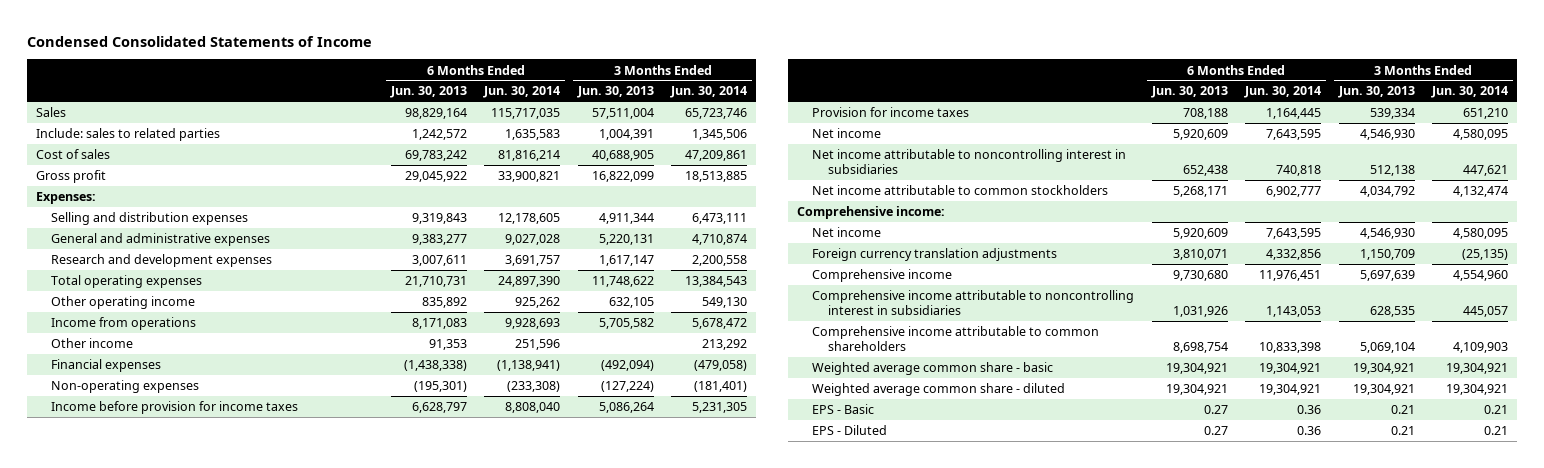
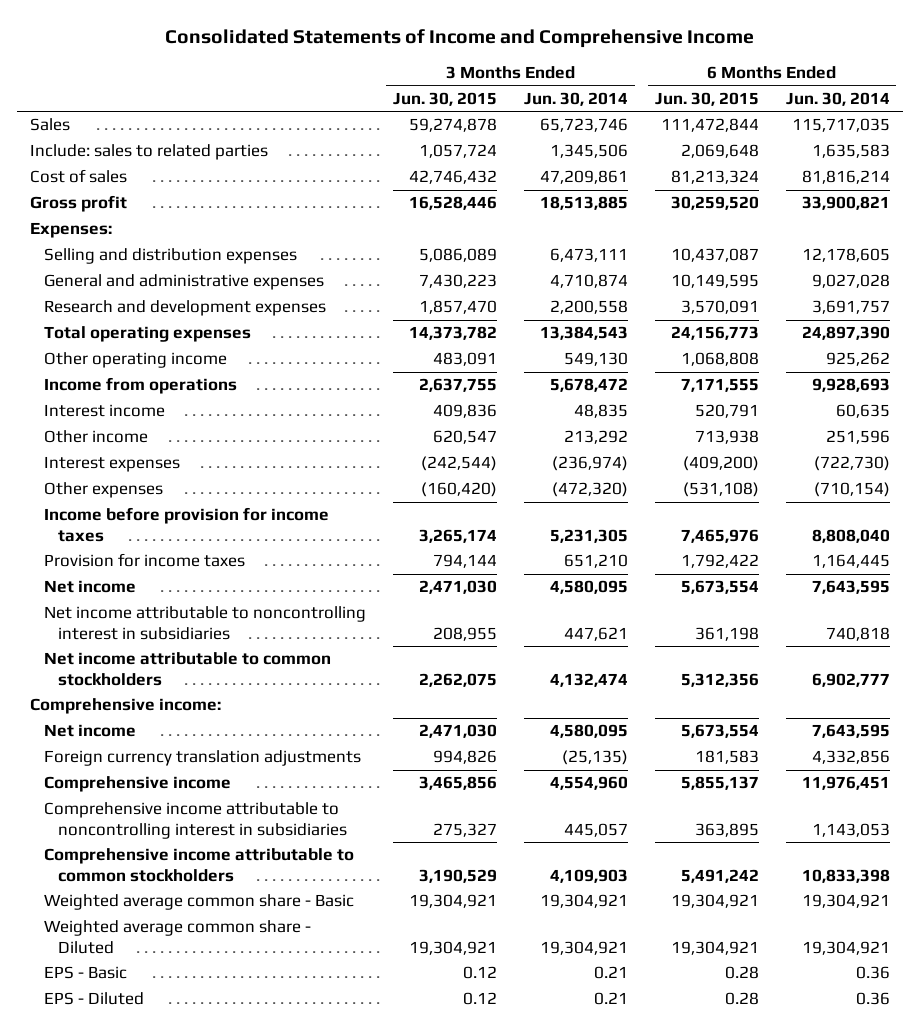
[27,35,373,47] Condensed Consolidated Statements of Income -> [164,28,754,48] Consolidated Statements of Income and Comprehensive Income
[389,86,467,99] Jun. 30, 2013 -> none
[576,86,654,99] Jun. 30, 2013 -> none
none -> [393,91,498,106] Jun. 30, 2015
none -> [654,91,759,106] Jun. 30, 2015
none -> [44,404,166,418] Interest income
[51,359,162,373] Financial expenses -> [44,456,181,473] Interest expenses
[497,360,561,372] (1,138,941) -> [813,456,890,472] (722,730)
[694,360,748,372] (479,058) -> [551,456,628,472] (236,974)
[51,380,200,394] Non-operating expenses -> [44,482,164,499] Other expenses
[507,381,561,393] (233,308) -> [813,482,890,498] (710,154)
[694,381,748,393] (181,401) -> [551,482,628,498] (472,320)
[812,326,1100,352] Comprehensive income attributable to common shareholders -> [44,848,355,882] Comprehensive income attributable to common stockholders
[812,362,1054,376] Weighted average common share - basic -> [44,894,355,911] Weighted average common share - Basic
[812,383,1066,397] Weighted average common share - diluted -> [44,920,312,954] Weighted average common share - Diluted

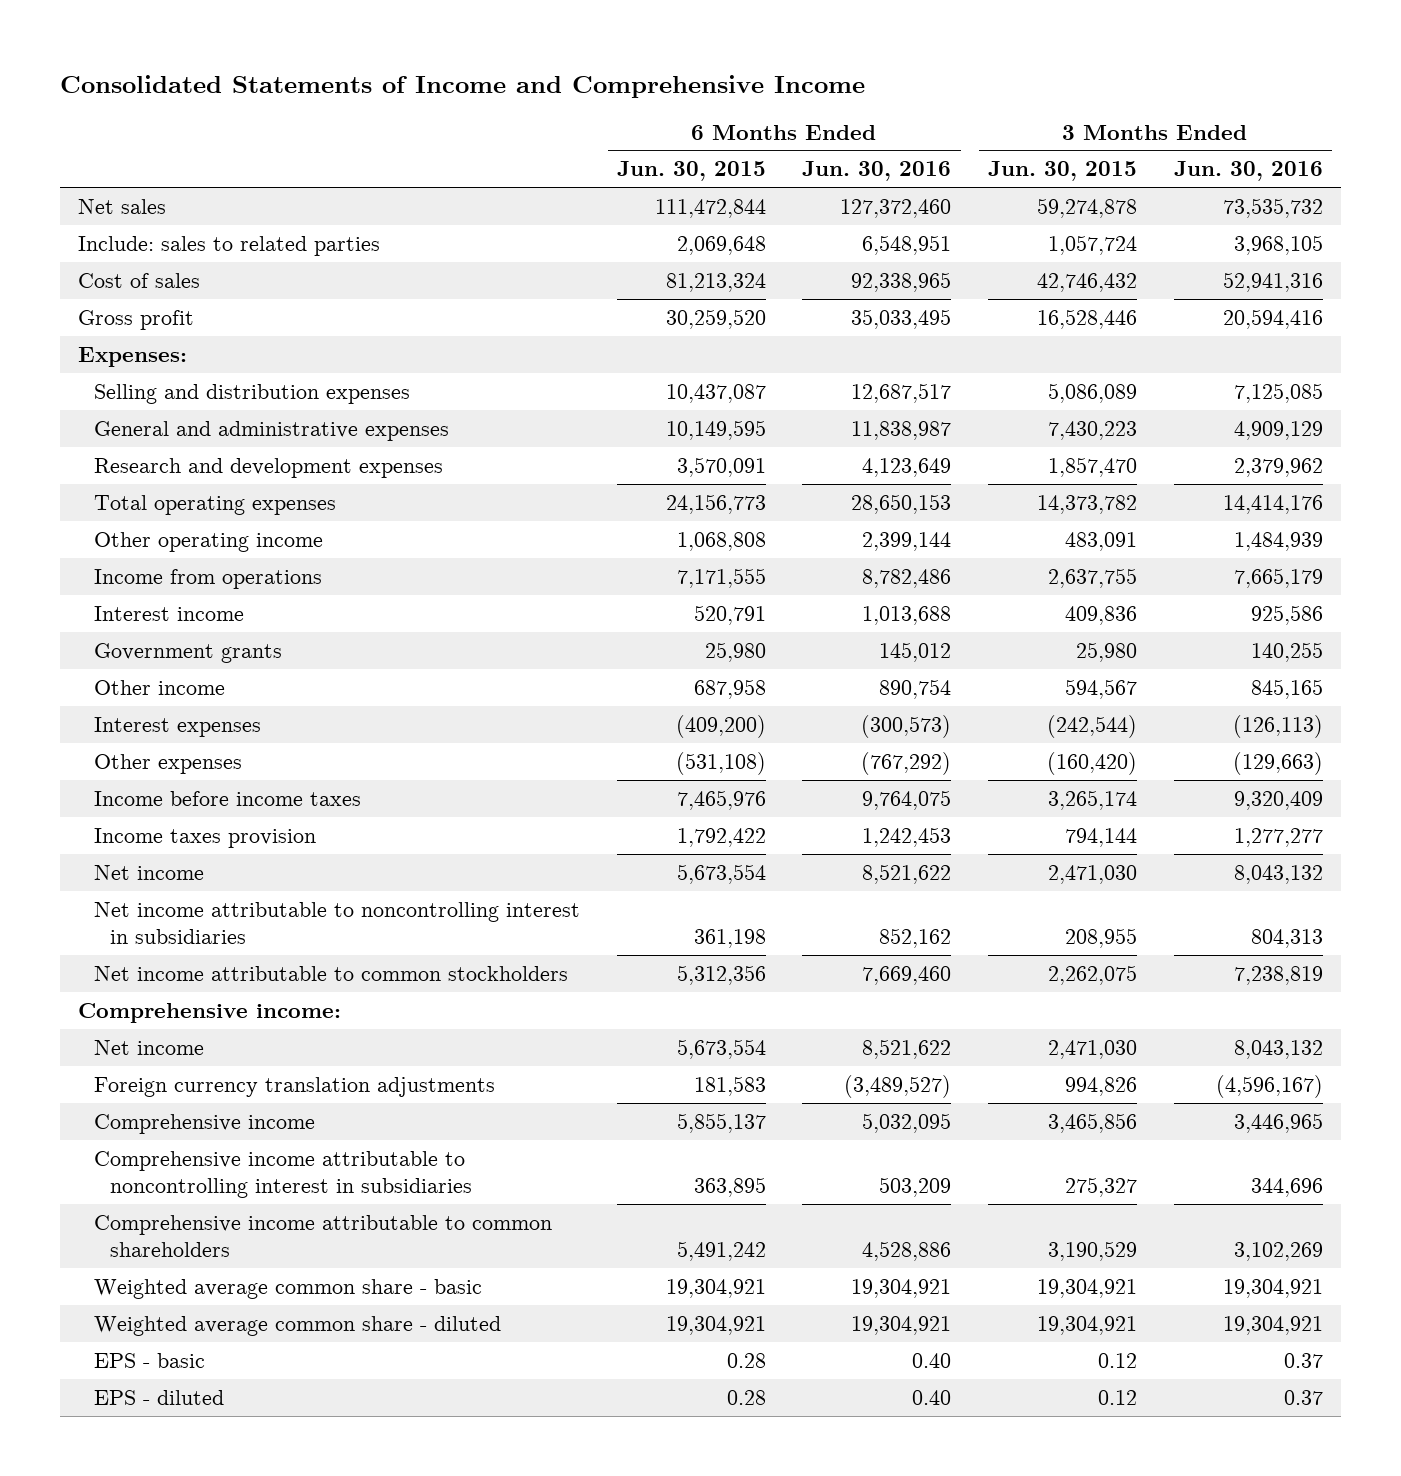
[523,91,628,106] Jun. 30, 2014 -> none
[785,91,890,106] Jun. 30, 2014 -> none
none -> [802,161,952,182] Jun. 30, 2016
none -> [1173,161,1323,182] Jun. 30, 2016
[30,118,71,132] Sales -> [77,198,166,214] Net sales
none -> [94,642,283,663] Government grants
[433,430,498,445] 620,547 -> [1065,678,1138,699] 594,567
[694,430,759,445] 713,938 -> [693,678,766,699] 687,958
[44,507,330,542] Income before provision for income taxes -> [94,790,362,806] Income before income taxes
[44,553,246,568] Provision for income taxes -> [94,827,317,848] Income taxes provision
[44,848,355,882] Comprehensive income attributable to common stockholders -> [94,1214,553,1257] Comprehensive income attributable to common shareholders
[44,894,355,911] Weighted average common share - Basic -> [94,1278,483,1299] Weighted average common share - basic
[44,920,312,954] Weighted average common share - Diluted -> [94,1315,502,1336] Weighted average common share - diluted
[44,966,128,980] EPS - Basic -> [94,1352,206,1368] EPS - basic
[44,992,145,1006] EPS - Diluted -> [94,1389,225,1405] EPS - diluted

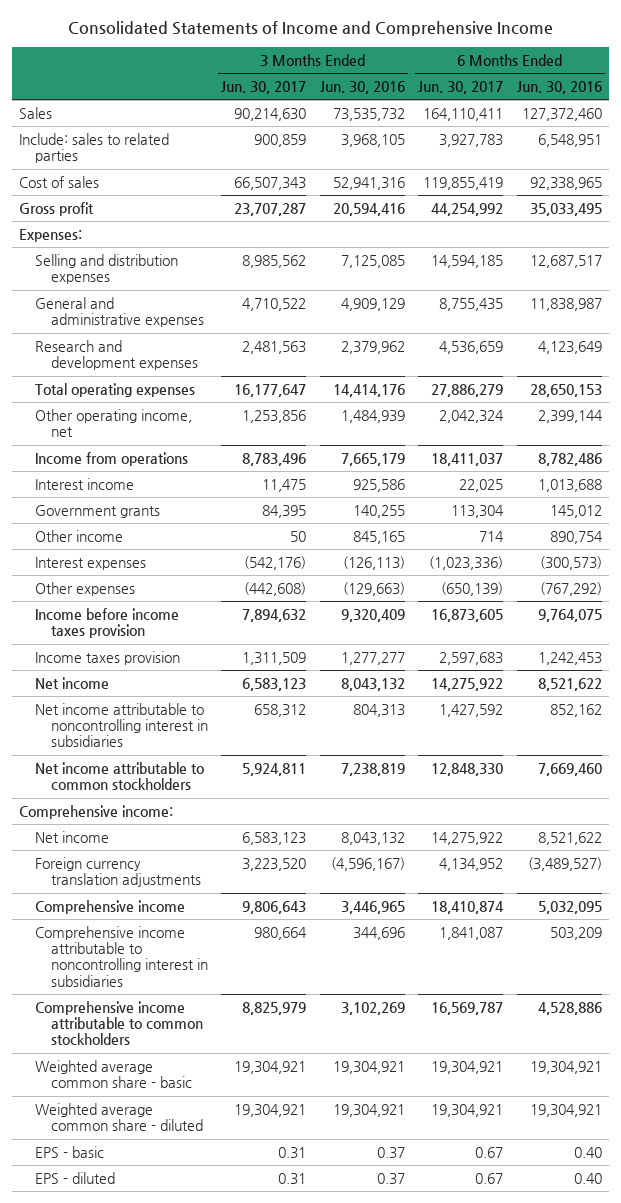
[616,161,766,182] Jun. 30, 2015 -> none
[988,161,1138,182] Jun. 30, 2015 -> none
none -> [221,80,307,94] Jun. 30, 2017
none -> [418,80,504,94] Jun. 30, 2017
[77,198,166,214] Net sales -> [19,106,53,119] Sales
[94,531,324,552] Other operating income -> [34,408,192,438] Other operating income, net
[94,790,362,806] Income before income taxes -> [34,607,179,639] Income before income taxes provision
[94,1214,553,1257] Comprehensive income attributable to common shareholders -> [34,1000,203,1046] Comprehensive income attributable to common stockholders

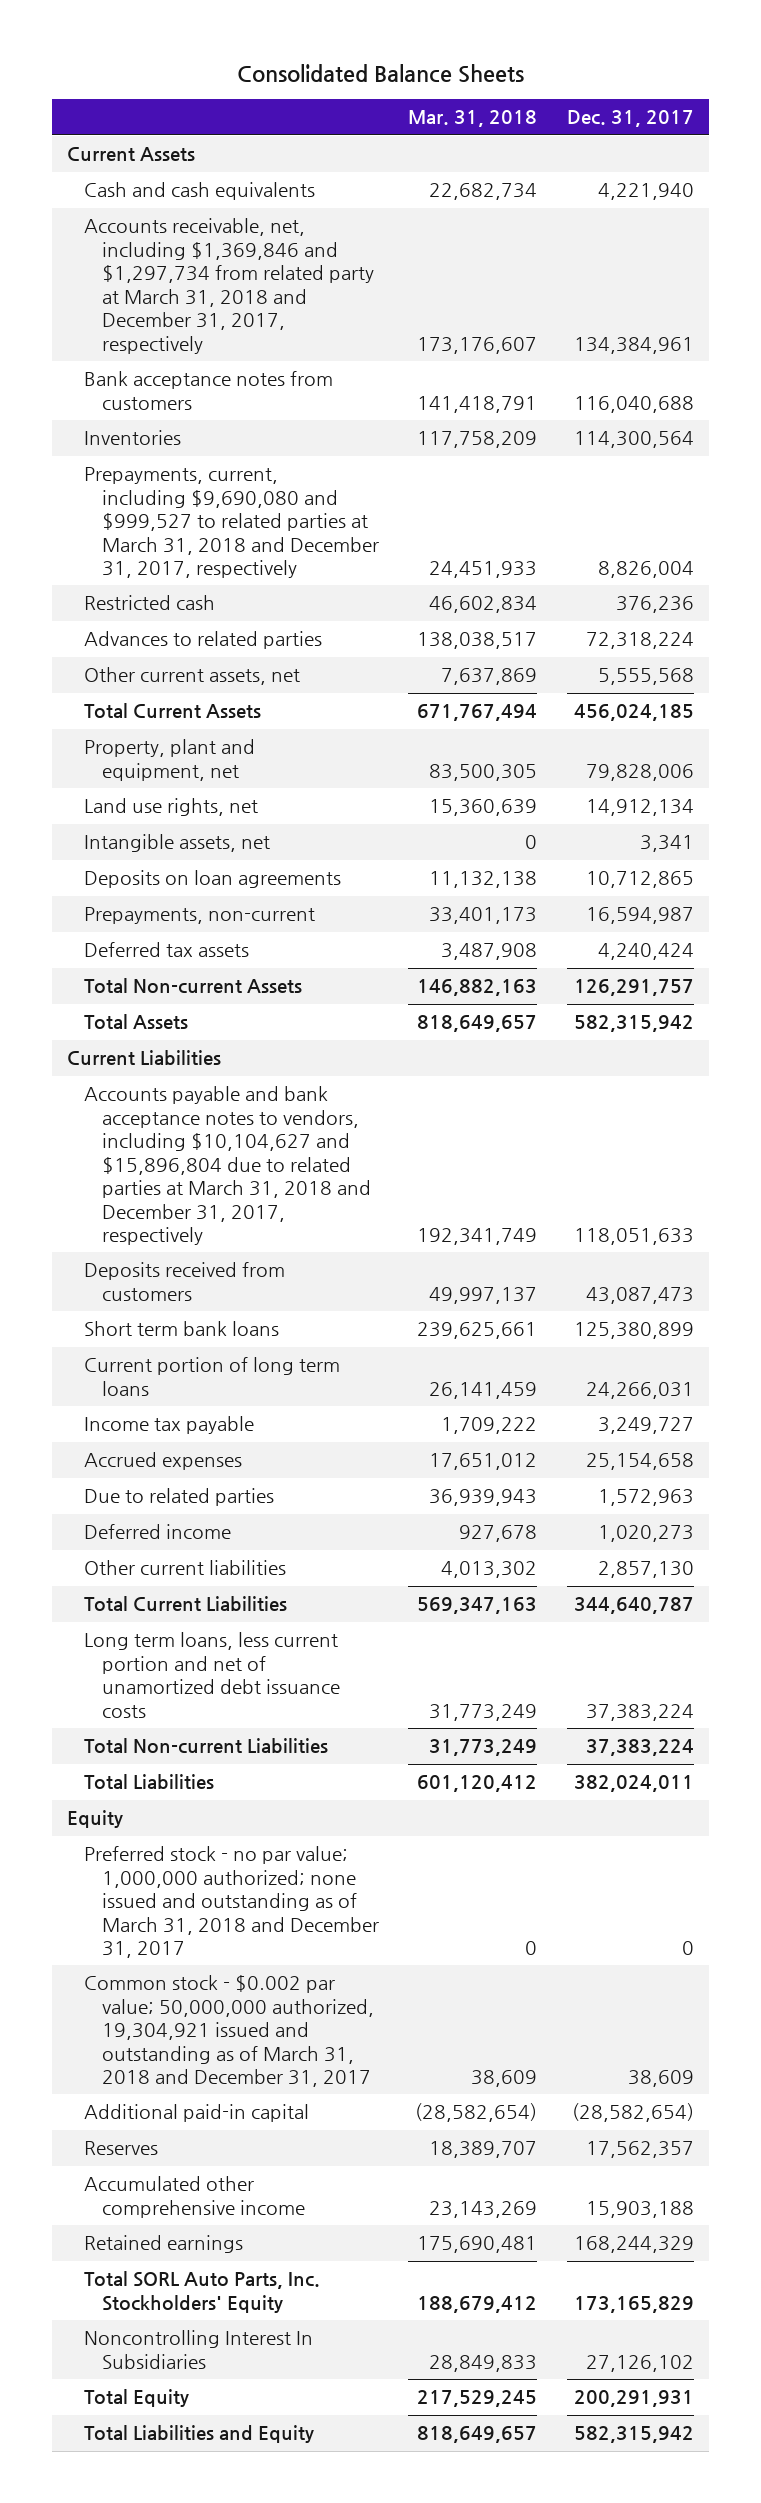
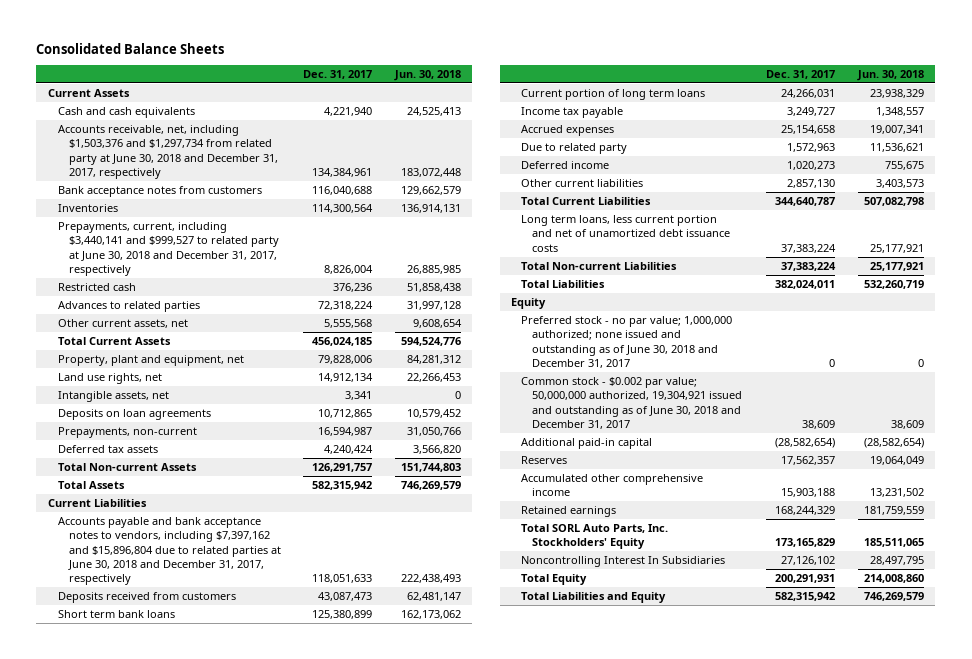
[408,110,538,128] Mar. 31, 2018 -> none
none -> [393,69,461,81] Jun. 30, 2018
[84,218,374,354] Accounts receivable, net, including $1,369,846 and $1,297,734 from related party at March 31, 2018 and December 31, 2017, respectively -> [58,124,278,179] Accounts receivable, net, including $1,503,376 and $1,297,734 from related party at June 30, 2018 and December 31, 2017, respectively
[84,467,379,579] Prepayments, current, including $9,690,080 and $999,527 to related parties at March 31, 2018 and December 31, 2017, respectively -> [58,221,279,276] Prepayments, current, including $3,440,141 and $999,527 to related party at June 30, 2018 and December 31, 2017, respectively
[84,1086,371,1245] Accounts payable and bank acceptance notes to vendors, including $10,104,627 and $15,896,804 due to related parties at March 31, 2018 and December 31, 2017, respectively -> [58,516,281,586] Accounts payable and bank acceptance notes to vendors, including $7,397,162 and $15,896,804 due to related parties at June 30, 2018 and December 31, 2017, respectively
[84,1488,275,1507] Due to related parties -> [521,142,628,154] Due to related party
[84,1846,379,1959] Preferred stock - no par value; 1,000,000 authorized; none issued and outstanding as of March 31, 2018 and December 31, 2017 -> [521,315,733,368] Preferred stock - no par value; 1,000,000 authorized; none issued and outstanding as of June 30, 2018 and December 31, 2017
[84,1975,374,2088] Common stock - $0.002 par value; 50,000,000 authorized, 19,304,921 issued and outstanding as of March 31, 2018 and December 31, 2017 -> [521,376,742,429] Common stock - $0.002 par value; 50,000,000 authorized, 19,304,921 issued and outstanding as of June 30, 2018 and December 31, 2017

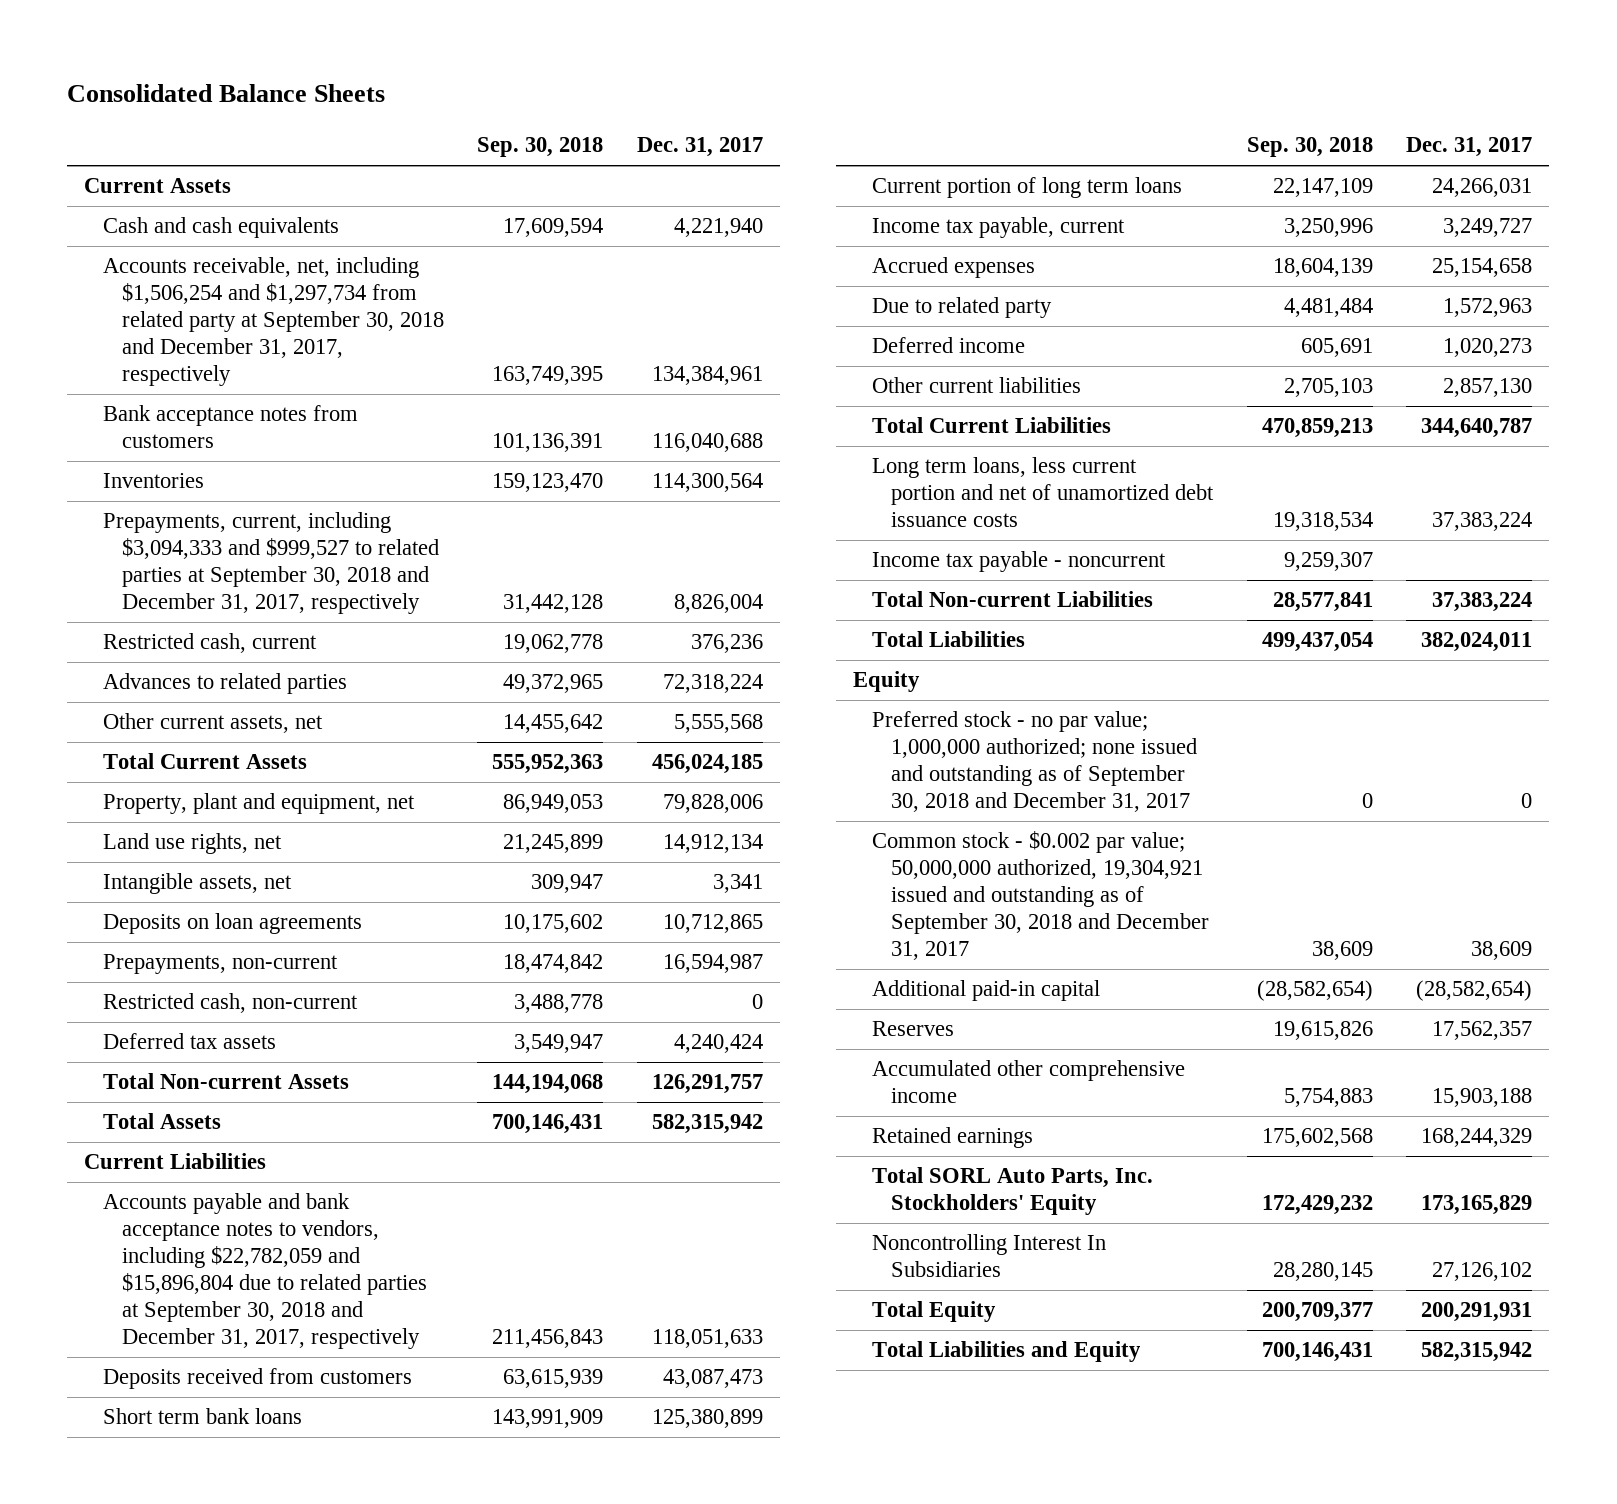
[393,69,461,81] Jun. 30, 2018 -> none
none -> [477,137,604,158] Sep. 30, 2018
[58,124,278,179] Accounts receivable, net, including $1,503,376 and $1,297,734 from related party at June 30, 2018 and December 31, 2017, respectively -> [102,257,444,387] Accounts receivable, net, including $1,506,254 and $1,297,734 from related party at September 30, 2018 and December 31, 2017, respectively
[58,221,279,276] Prepayments, current, including $3,440,141 and $999,527 to related party at June 30, 2018 and December 31, 2017, respectively -> [102,512,439,615] Prepayments, current, including $3,094,333 and $999,527 to related parties at September 30, 2018 and December 31, 2017, respectively
[58,282,137,291] Restricted cash -> [102,633,317,654] Restricted cash, current
none -> [102,993,358,1014] Restricted cash, non-current
[58,516,281,586] Accounts payable and bank acceptance notes to vendors, including $7,397,162 and $15,896,804 due to related parties at June 30, 2018 and December 31, 2017, respectively -> [102,1193,427,1350] Accounts payable and bank acceptance notes to vendors, including $22,782,059 and $15,896,804 due to related parties at September 30, 2018 and December 31, 2017, respectively
[521,106,624,118] Income tax payable -> [872,217,1126,239] Income tax payable, current
none -> [872,551,1167,573] Income tax payable - noncurrent
[521,315,733,368] Preferred stock - no par value; 1,000,000 authorized; none issued and outstanding as of June 30, 2018 and December 31, 2017 -> [872,711,1197,813] Preferred stock - no par value; 1,000,000 authorized; none issued and outstanding as of September 30, 2018 and December 31, 2017
[521,376,742,429] Common stock - $0.002 par value; 50,000,000 authorized, 19,304,921 issued and outstanding as of June 30, 2018 and December 31, 2017 -> [872,831,1209,961] Common stock - $0.002 par value; 50,000,000 authorized, 19,304,921 issued and outstanding as of September 30, 2018 and December 31, 2017

